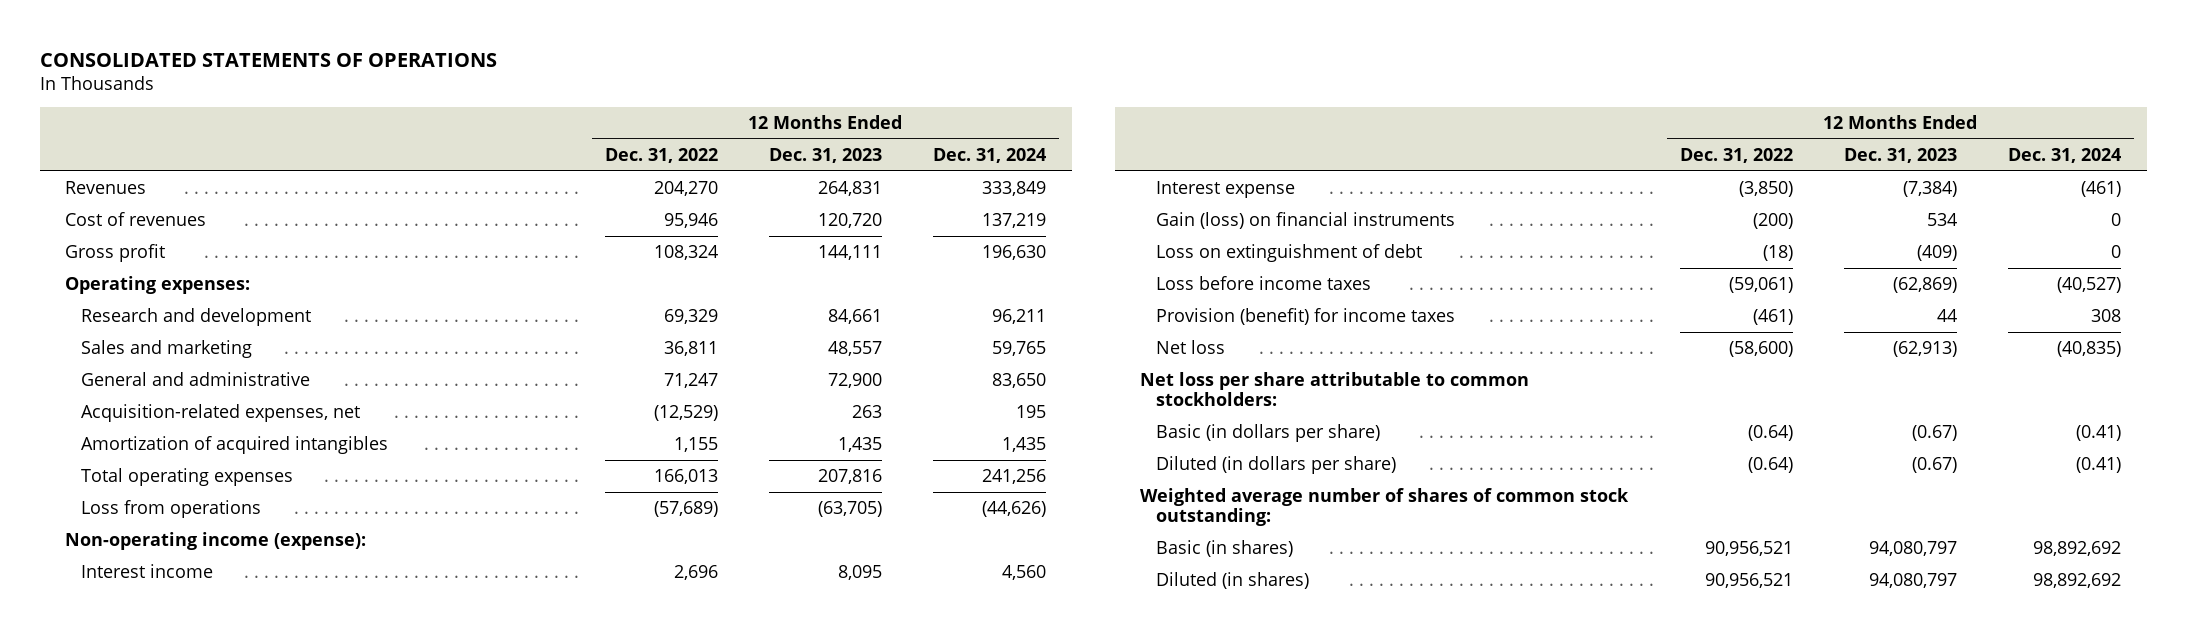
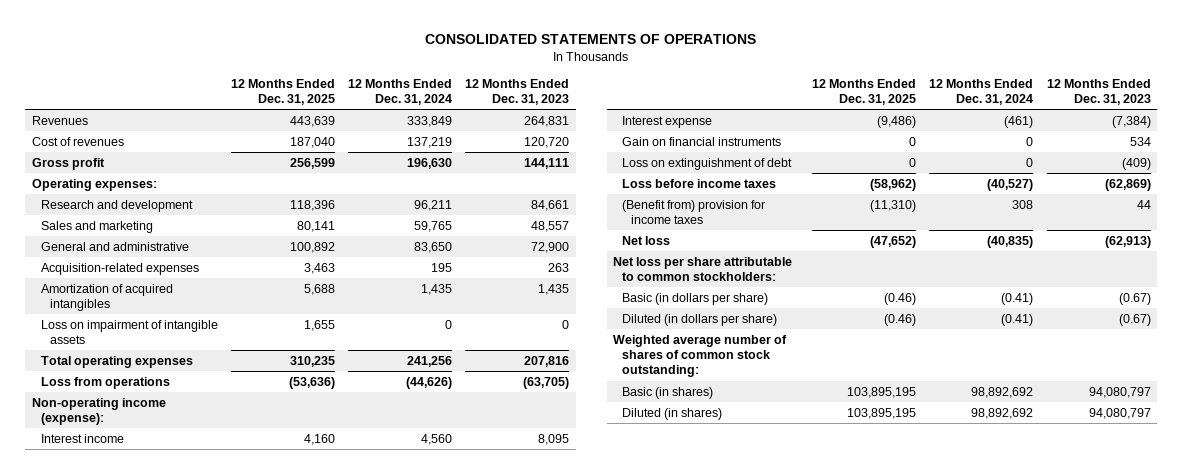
[604,147,718,163] Dec. 31, 2022 -> none
none -> [230,78,335,106] 12 Months Ended Dec. 31, 2025
[81,403,361,422] Acquisition-related expenses, net -> [40,262,199,275] Acquisition-related expenses
none -> [40,319,218,345] Loss on impairment of intangible assets
[1156,211,1456,229] Gain (loss) on financial instruments -> [621,136,781,146] Gain on financial instruments
[1156,307,1456,325] Provision (benefit) for income taxes -> [621,199,765,225] (Benefit from) provision for income taxes

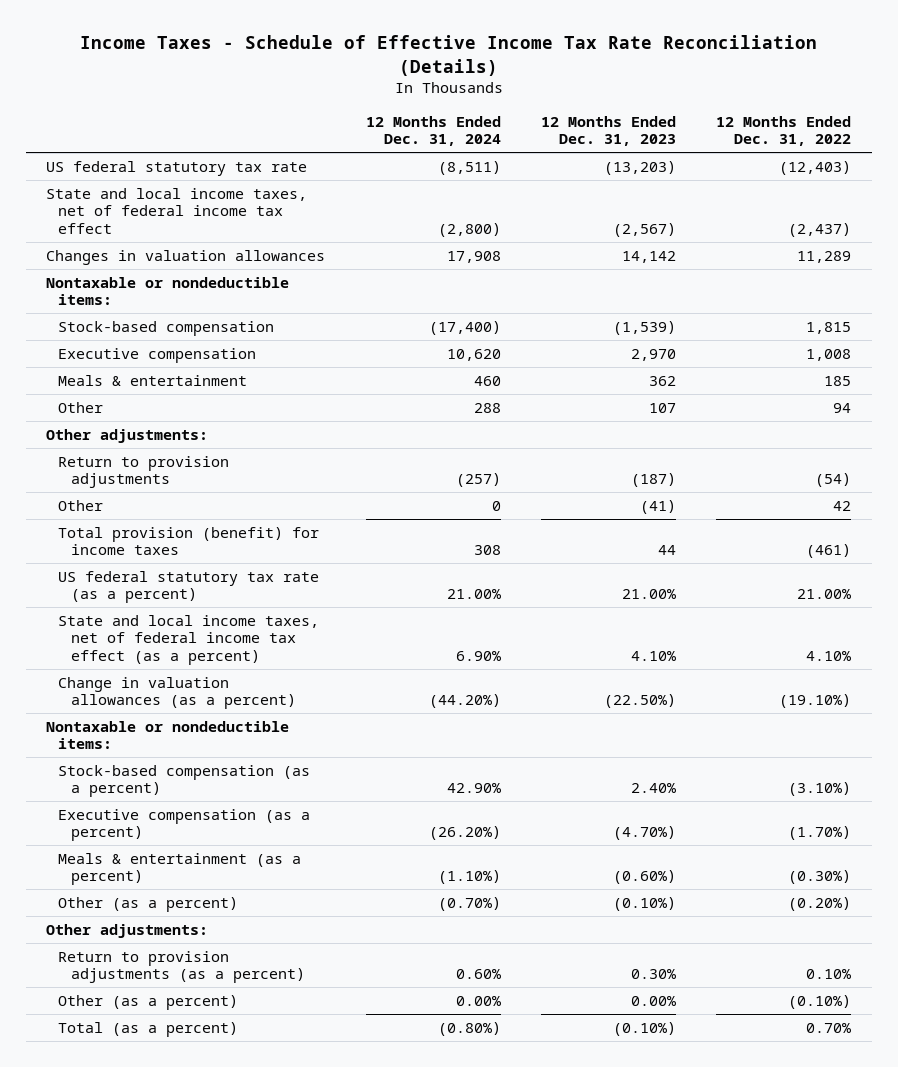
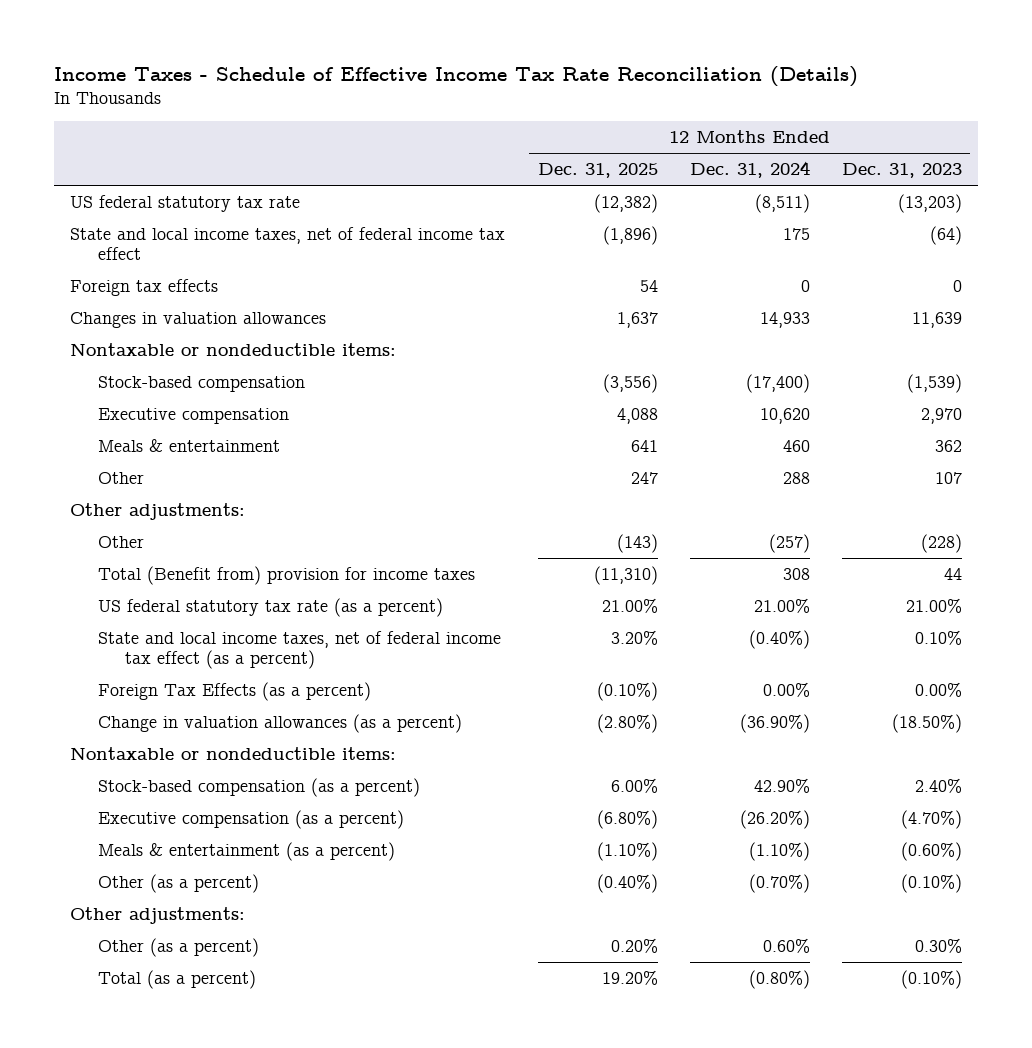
[716,115,852,147] 12 Months Ended Dec. 31, 2022 -> none
none -> [537,163,658,179] Dec. 31, 2025
[437,222,501,237] (2,800) -> [782,227,810,240] 175
[613,222,677,237] (2,567) -> [930,225,963,245] (64)
none -> [70,278,219,296] Foreign tax effects
[446,250,501,263] 17,908 -> [759,311,810,328] 14,933
[622,250,677,263] 14,142 -> [912,311,963,328] 11,639
[58,455,230,489] Return to provision adjustments -> none
[491,500,501,511] 0 -> [768,533,810,553] (257)
[640,499,677,514] (41) -> [921,533,963,553] (228)
[58,526,320,556] Total provision (benefit) for income taxes -> [97,565,475,585] Total (Benefit from) provision for income taxes
[455,650,501,661] 6.90% -> [748,629,810,649] (0.40%)
[631,650,677,661] 4.10% -> [915,629,963,645] 0.10%
none -> [97,681,371,701] Foreign Tax Effects (as a percent)
[428,694,501,709] (44.20%) -> [739,713,810,733] (36.90%)
[604,694,677,709] (22.50%) -> [892,713,963,733] (18.50%)
[58,950,305,984] Return to provision adjustments (as a percent) -> none
[455,995,501,1006] 0.00% -> [762,937,810,953] 0.60%
[631,995,677,1006] 0.00% -> [915,937,963,953] 0.30%

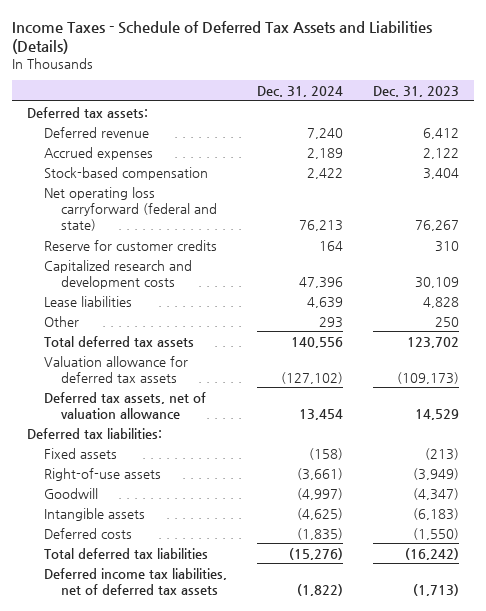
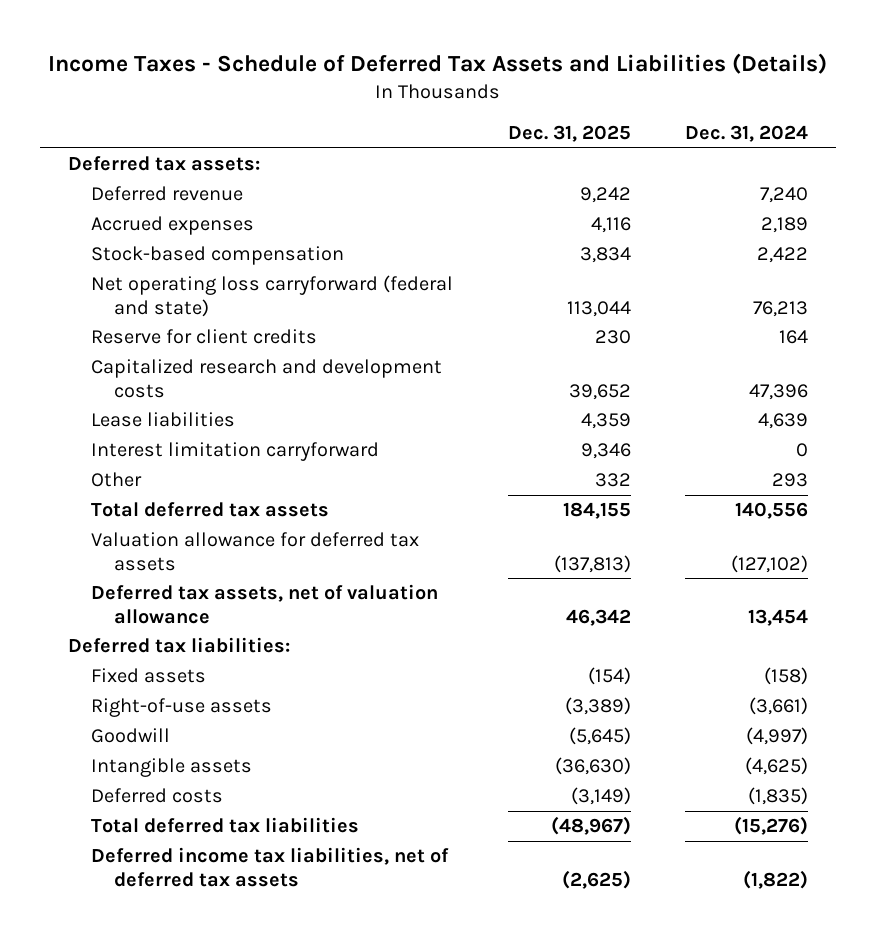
[372,85,459,97] Dec. 31, 2023 -> none
none -> [507,125,631,143] Dec. 31, 2025
[43,239,217,251] Reserve for customer credits -> [91,329,318,345] Reserve for client credits
none -> [91,442,380,462] Interest limitation carryforward

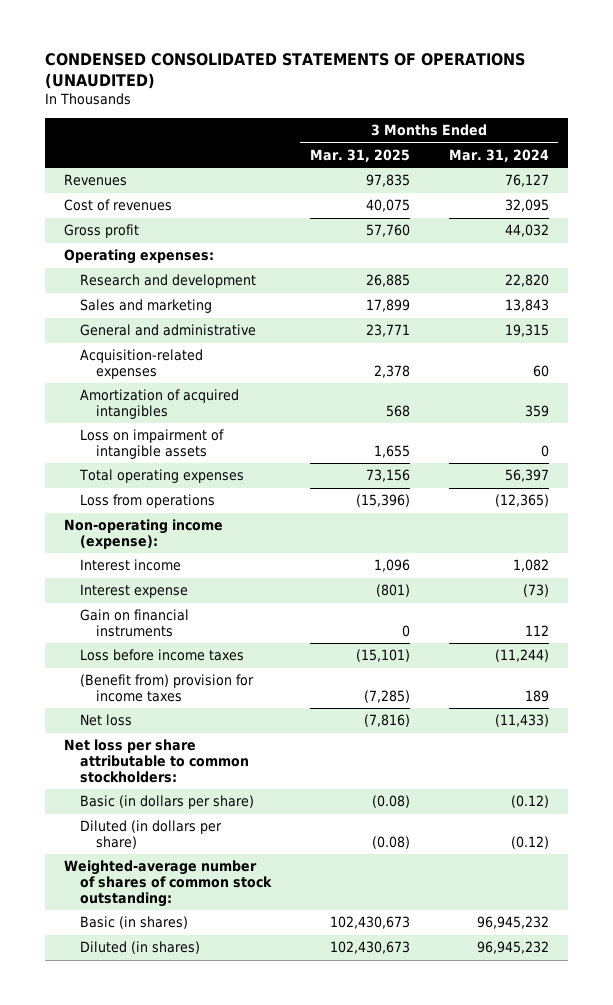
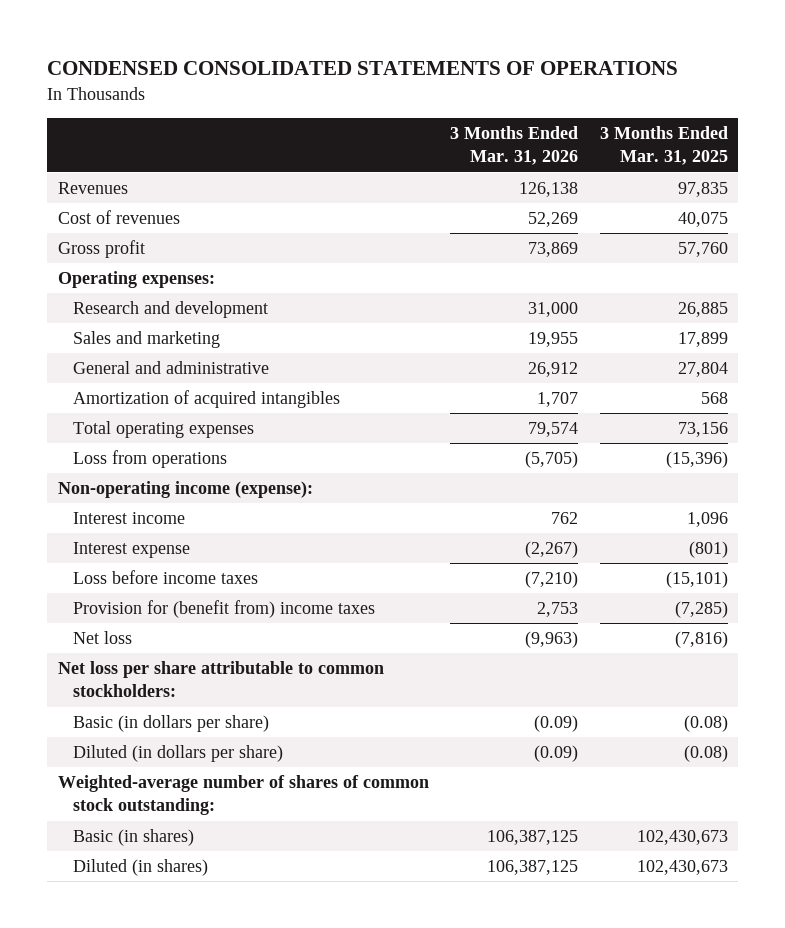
[44,53,525,90] CONDENSED CONSOLIDATED STATEMENTS OF OPERATIONS (UNAUDITED) -> [47,61,679,76] CONDENSED CONSOLIDATED STATEMENTS OF OPERATIONS
[448,148,549,162] Mar. 31, 2024 -> none
none -> [450,126,579,166] 3 Months Ended Mar. 31, 2026
[79,349,203,380] Acquisition-related expenses -> none
[365,324,410,338] 23,771 -> [677,362,728,378] 27,804
[79,429,224,460] Loss on impairment of intangible assets -> none
[79,609,189,638] Gain on financial instruments -> none
[79,674,254,703] (Benefit from) provision for income taxes -> [73,600,376,619] Provision for (benefit from) income taxes

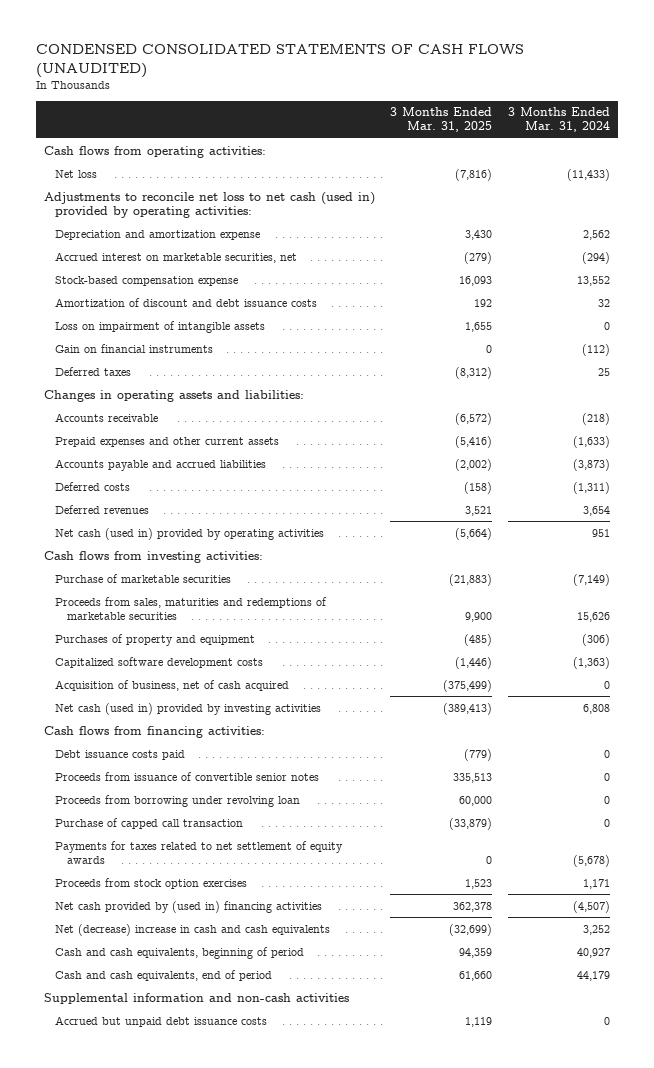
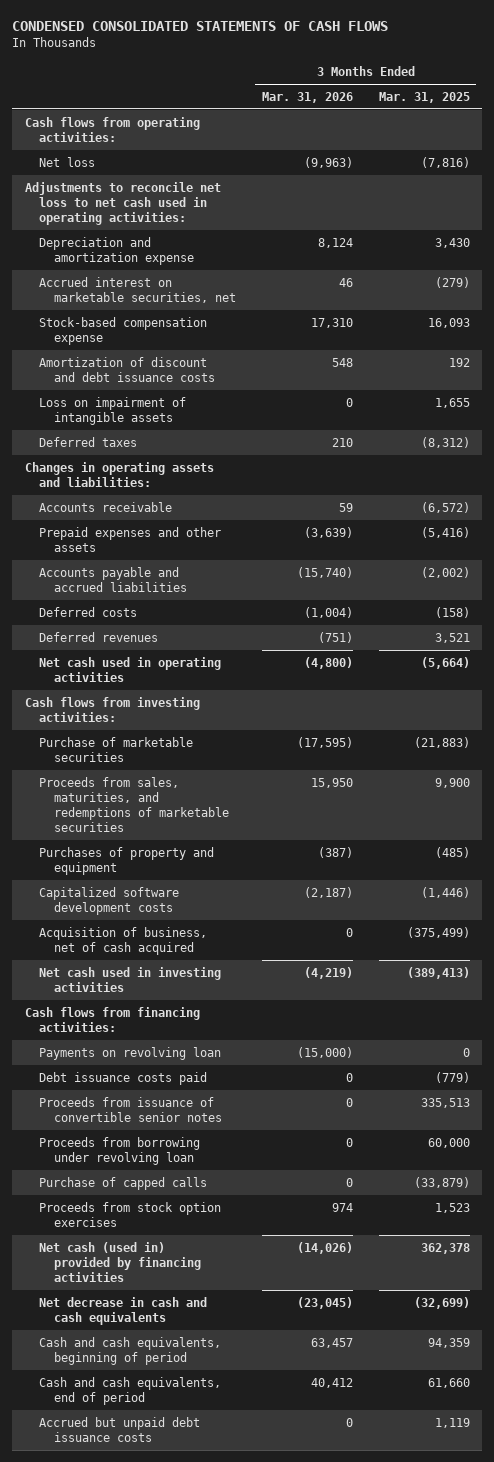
[35,44,524,78] CONDENSED CONSOLIDATED STATEMENTS OF CASH FLOWS (UNAUDITED) -> [11,20,388,31] CONDENSED CONSOLIDATED STATEMENTS OF CASH FLOWS
[508,107,611,133] 3 Months Ended Mar. 31, 2024 -> none
none -> [261,92,353,104] Mar. 31, 2026
[43,191,375,218] Adjustments to reconcile net loss to net cash (used in) provided by operating activities: -> [24,181,221,226] Adjustments to reconcile net loss to net cash used in operating activities:
[55,343,214,353] Gain on financial instruments -> none
[55,436,280,447] Prepaid expenses and other current assets -> [39,526,222,553] Prepaid expenses and other assets
[55,527,325,540] Net cash (used in) provided by operating activities -> [39,656,222,683] Net cash used in operating activities
[55,596,328,620] Proceeds from sales, maturities and redemptions of marketable securities -> [39,776,229,833] Proceeds from sales, maturities, and redemptions of marketable securities
[55,702,322,715] Net cash (used in) provided by investing activities -> [39,966,222,993] Net cash used in investing activities
none -> [39,1046,222,1060] Payments on revolving loan
[55,840,344,864] Payments for taxes related to net settlement of equity awards -> none
[55,817,244,829] Purchase of capped call transaction -> [39,1176,208,1190] Purchase of capped calls
[55,900,323,913] Net cash provided by (used in) financing activities -> [39,1241,201,1283] Net cash (used in) provided by financing activities
[55,923,331,936] Net (decrease) increase in cash and cash equivalents -> [39,1296,208,1326] Net decrease in cash and cash equivalents
[43,992,349,1004] Supplemental information and non-cash activities -> none

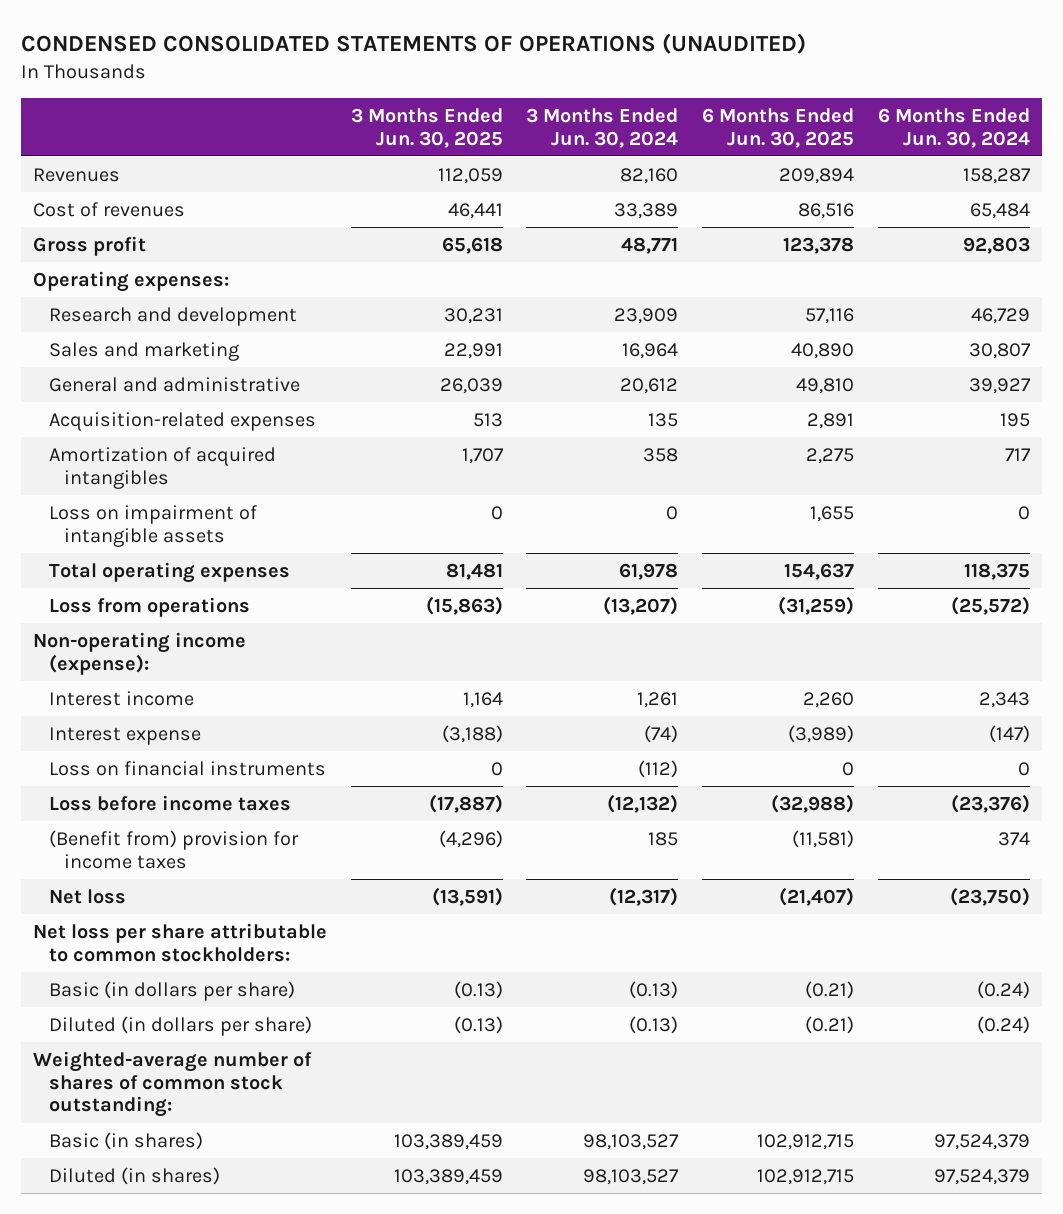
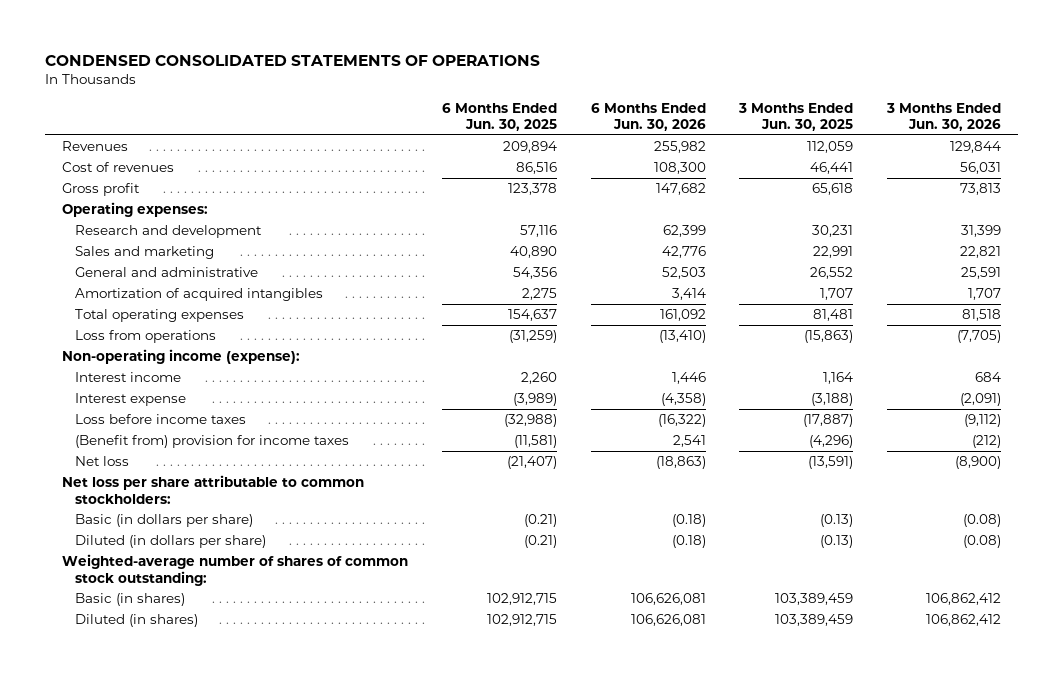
[20,33,806,55] CONDENSED CONSOLIDATED STATEMENTS OF OPERATIONS (UNAUDITED) -> [44,54,540,66] CONDENSED CONSOLIDATED STATEMENTS OF OPERATIONS
[526,107,679,148] 3 Months Ended Jun. 30, 2024 -> none
[878,107,1031,148] 6 Months Ended Jun. 30, 2024 -> none
none -> [590,102,706,132] 6 Months Ended Jun. 30, 2026
none -> [886,102,1002,132] 3 Months Ended Jun. 30, 2026
[48,411,316,431] Acquisition-related expenses -> none
[439,377,503,394] 26,039 -> [810,267,854,280] 26,552
[796,377,855,394] 49,810 -> [512,267,557,280] 54,356
[48,504,257,547] Loss on impairment of intangible assets -> none
[48,760,326,776] Loss on financial instruments -> none

